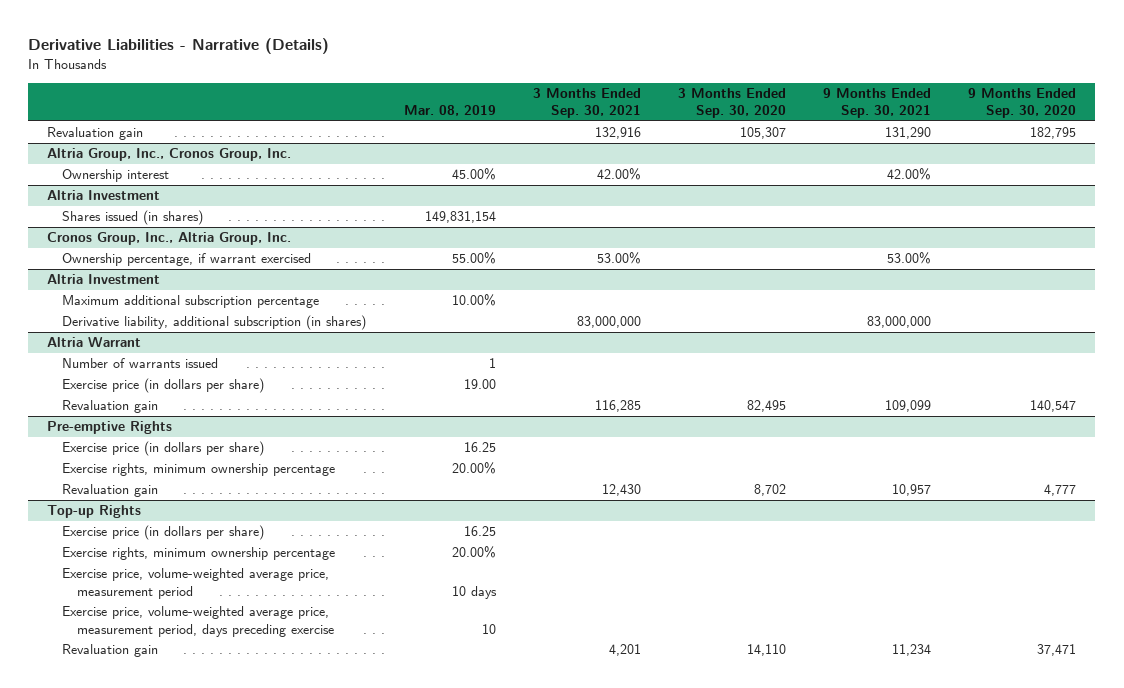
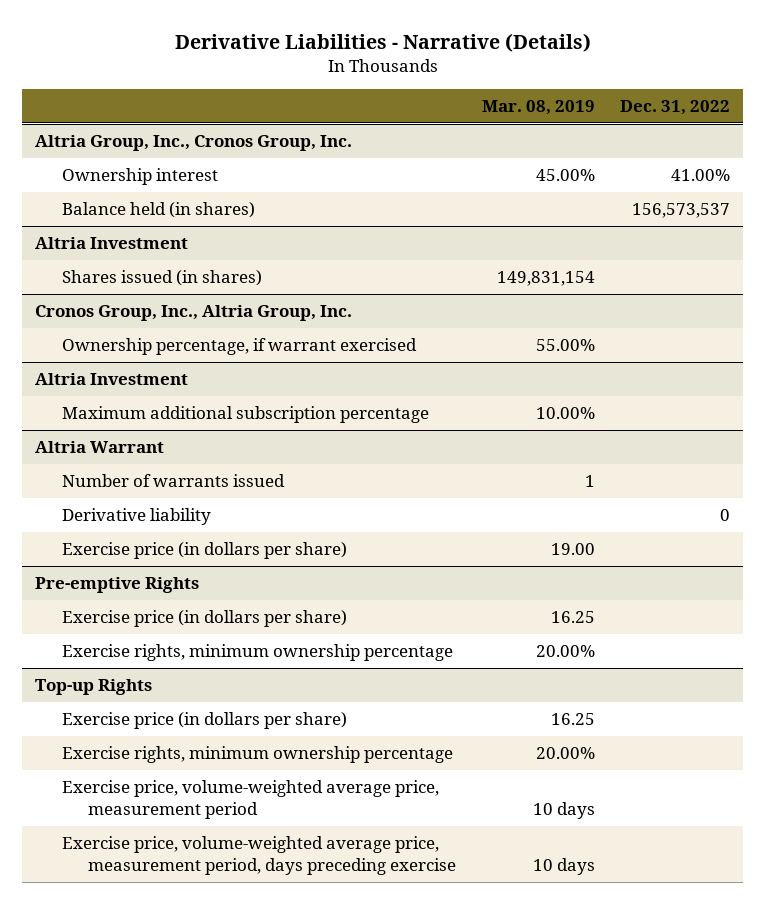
[532,87,641,119] 3 Months Ended Sep. 30, 2021 -> none
[677,87,786,119] 3 Months Ended Sep. 30, 2020 -> none
[823,87,932,119] 9 Months Ended Sep. 30, 2021 -> none
[968,87,1077,119] 9 Months Ended Sep. 30, 2020 -> none
none -> [620,100,731,116] Dec. 31, 2022
[47,127,144,141] Revaluation gain -> none
none -> [61,202,255,219] Balance held (in shares)
[62,315,367,331] Derivative liability, additional subscription (in shares) -> none
none -> [61,508,211,526] Derivative liability
[62,400,159,414] Revaluation gain -> none
[62,484,159,498] Revaluation gain -> none
[62,644,159,658] Revaluation gain -> none
[481,623,496,634] 10 -> [532,858,595,876] 10 days

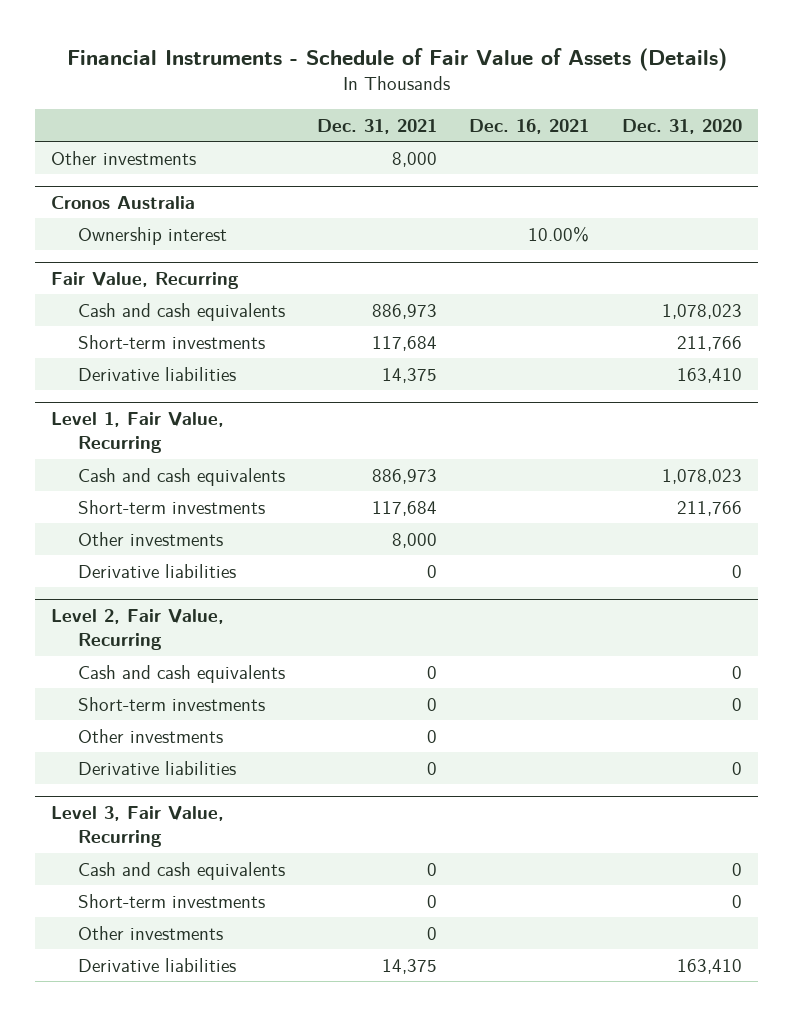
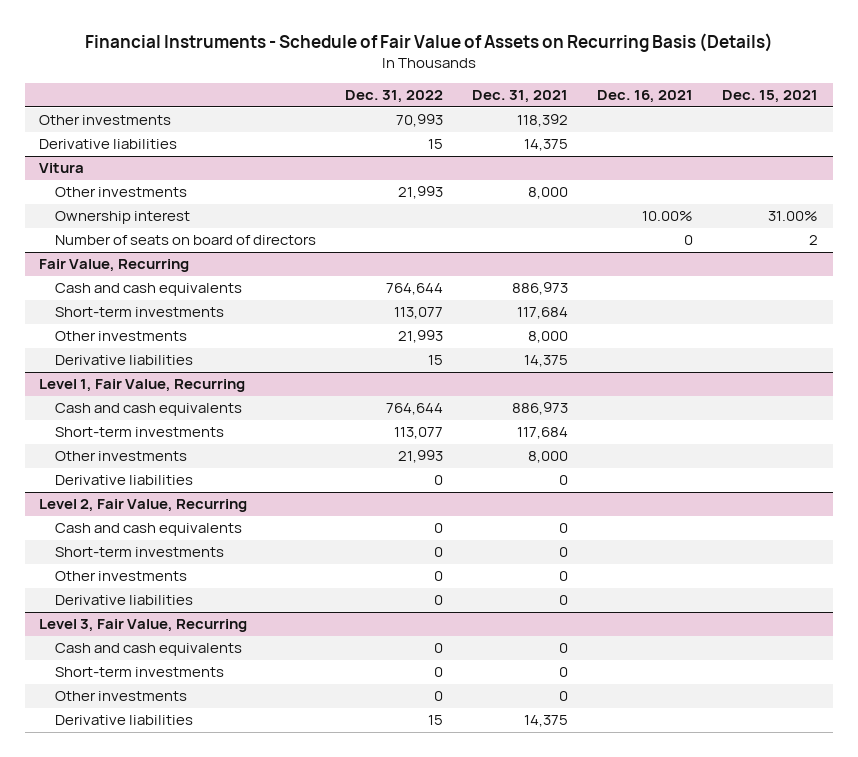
[66,47,727,71] Financial Instruments - Schedule of Fair Value of Assets (Details) -> [84,32,773,52] Financial Instruments - Schedule of Fair Value of Assets on Recurring Basis (Details)
[621,118,742,134] Dec. 31, 2020 -> none
none -> [345,90,444,104] Dec. 31, 2022
none -> [722,90,819,104] Dec. 15, 2021
none -> [39,115,172,126] Other investments
none -> [39,139,178,150] Derivative liabilities
none -> [39,163,85,174] Vitura
[51,195,196,209] Cronos Australia -> none
none -> [55,235,317,246] Number of seats on board of directors
none -> [55,331,188,342] Other investments

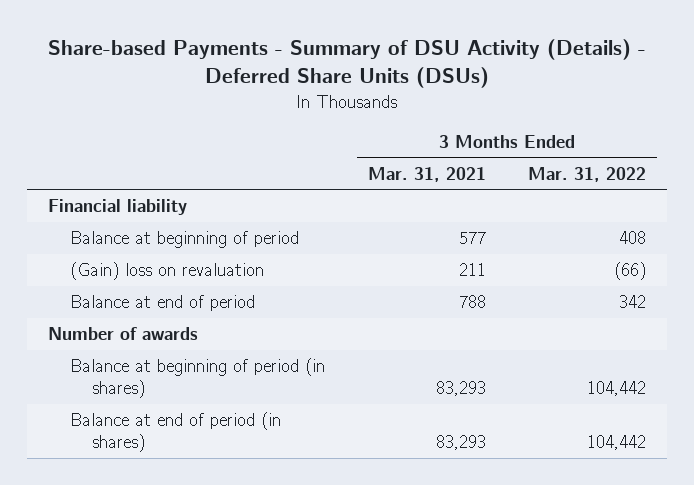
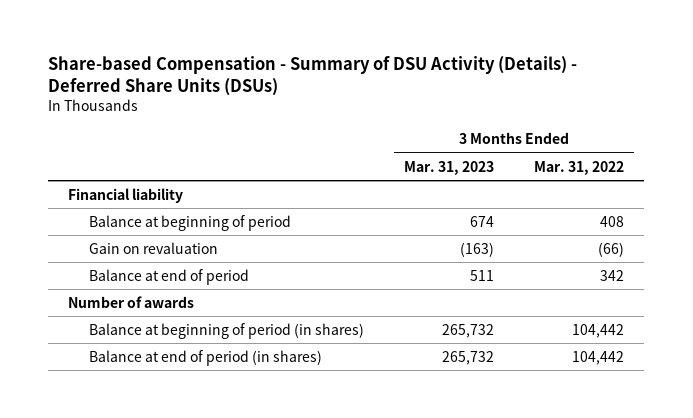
[48,38,647,89] Share-based Payments - Summary of DSU Activity (Details) - Deferred Share Units (DSUs) -> [48,56,578,97] Share-based Compensation - Summary of DSU Activity (Details) - Deferred Share Units (DSUs)
[367,166,486,182] Mar. 31, 2021 -> none
none -> [404,160,495,175] Mar. 31, 2023
[70,262,265,281] (Gain) loss on revaluation -> [89,241,219,254] Gain on revaluation

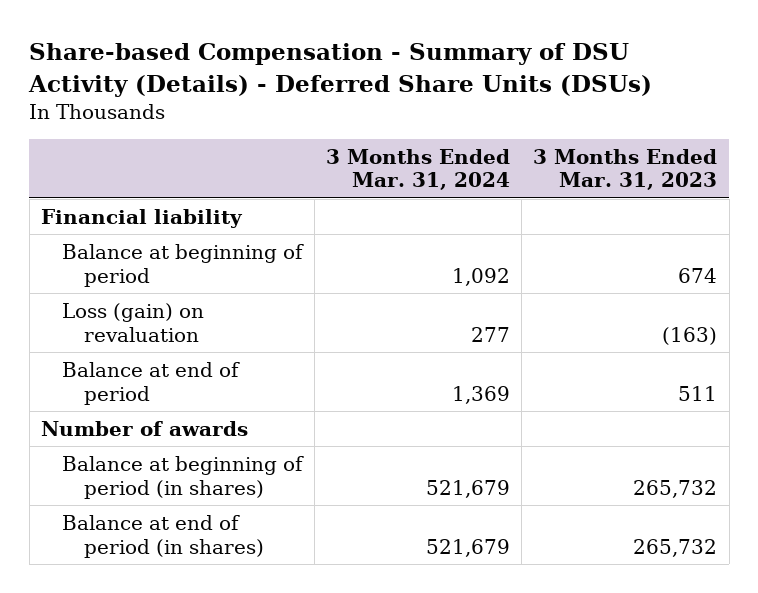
[534,160,625,175] Mar. 31, 2022 -> none
none -> [325,148,510,191] 3 Months Ended Mar. 31, 2024
[89,241,219,254] Gain on revaluation -> [62,303,205,342] Loss (gain) on revaluation

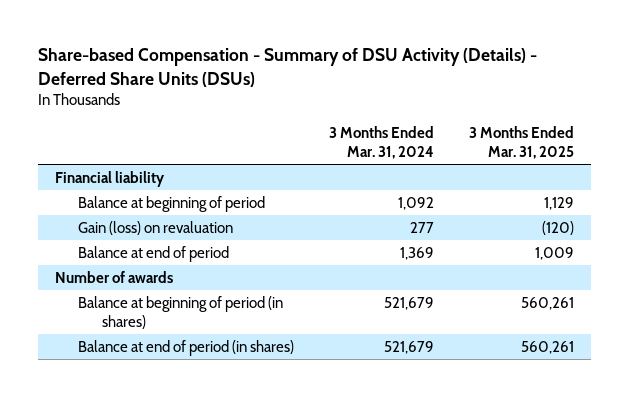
[533,148,718,191] 3 Months Ended Mar. 31, 2023 -> none
none -> [468,125,574,160] 3 Months Ended Mar. 31, 2025
[62,303,205,342] Loss (gain) on revaluation -> [78,220,234,235] Gain (loss) on revaluation

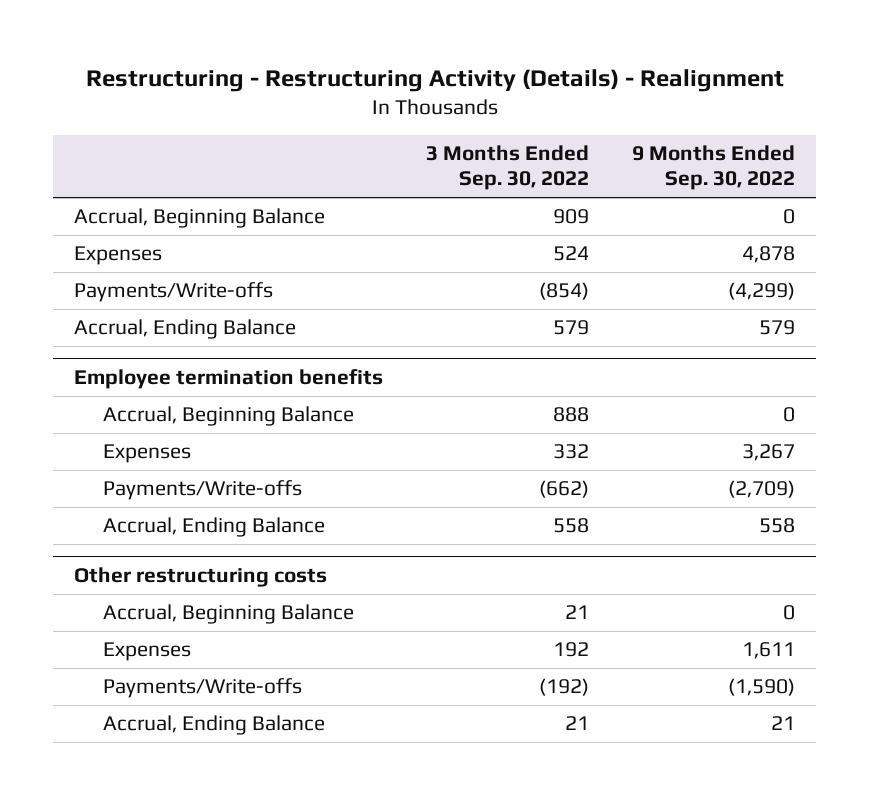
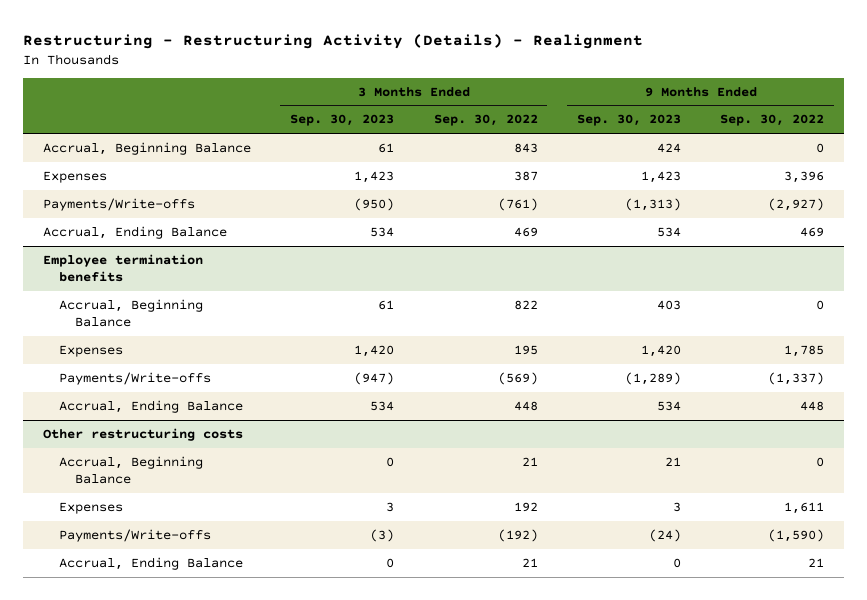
none -> [290,114,395,127] Sep. 30, 2023
none -> [577,114,682,127] Sep. 30, 2023
[553,209,590,225] 909 -> [513,142,538,153] 843
[553,246,590,262] 524 -> [513,170,538,181] 387
[741,246,795,264] 4,878 -> [784,170,825,183] 3,396
[539,282,590,301] (854) -> [497,197,538,211] (761)
[727,282,795,301] (4,299) -> [768,197,825,211] (2,927)
[553,320,590,336] 579 -> [513,226,538,237] 469
[758,320,795,336] 579 -> [800,226,825,237] 469
[553,407,590,423] 888 -> [513,299,538,310] 822
[553,444,590,460] 332 -> [513,344,538,355] 195
[741,444,795,462] 3,267 -> [784,344,825,357] 1,785
[539,480,590,499] (662) -> [497,371,538,385] (569)
[727,480,795,499] (2,709) -> [768,371,825,385] (1,337)
[553,518,590,534] 558 -> [513,400,538,411] 448
[758,518,795,534] 558 -> [800,400,825,411] 448

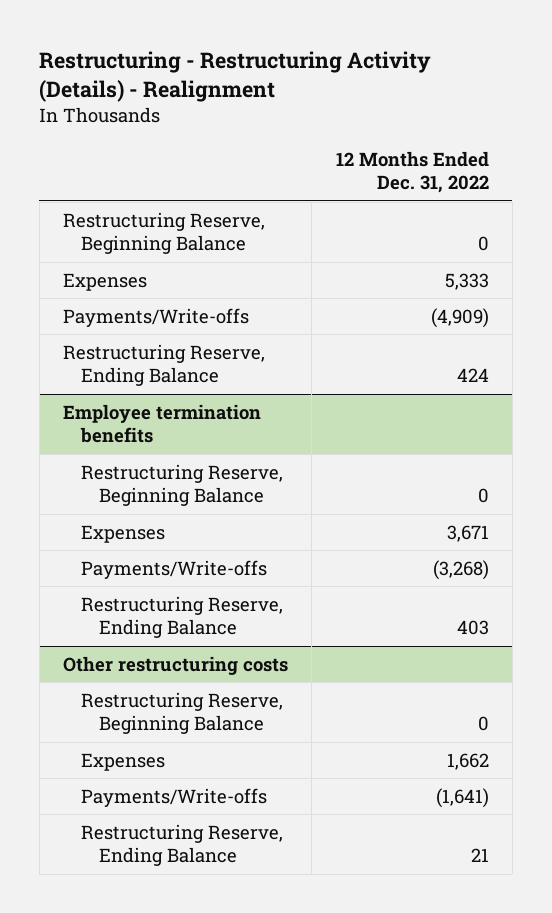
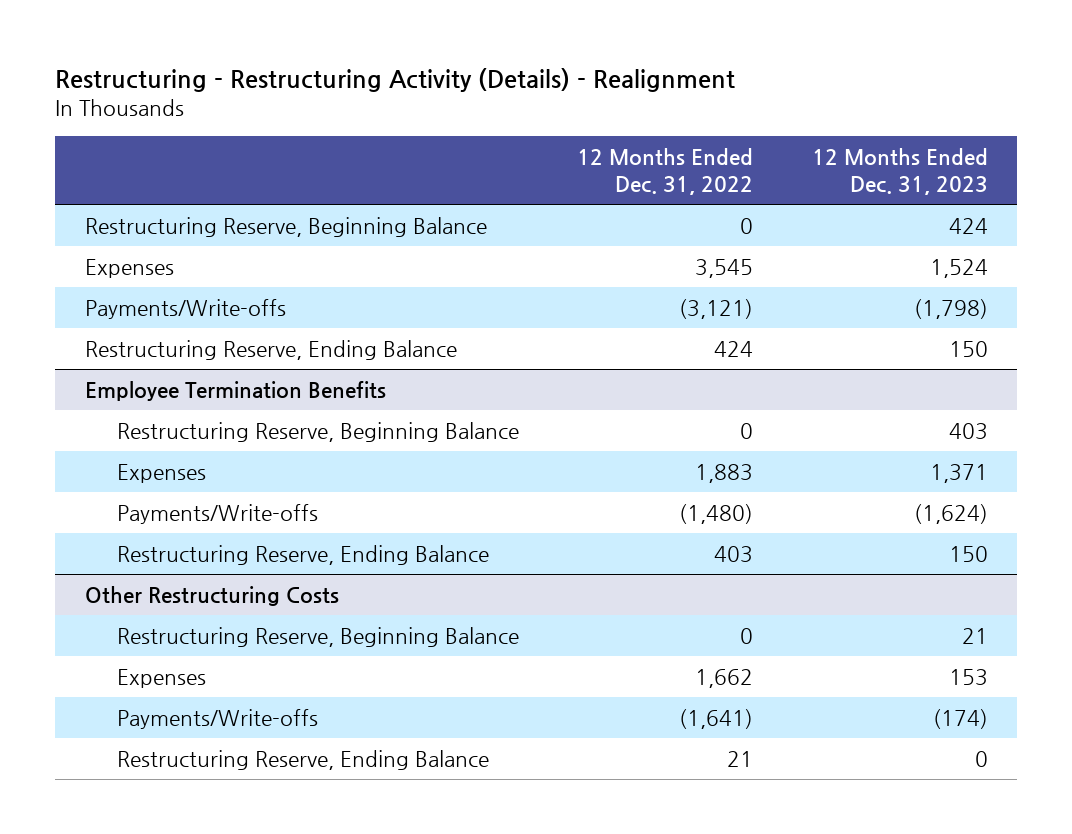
none -> [811,148,988,195] 12 Months Ended Dec. 31, 2023
[444,272,489,290] 5,333 -> [695,258,754,278] 3,545
[430,307,489,328] (4,909) -> [679,298,754,319] (3,121)
[63,403,262,444] Employee termination benefits -> [84,380,386,401] Employee Termination Benefits
[446,524,489,542] 3,671 -> [695,463,754,483] 1,883
[432,559,489,580] (3,268) -> [679,503,754,524] (1,480)
[63,655,289,675] Other restructuring costs -> [84,585,339,606] Other Restructuring Costs

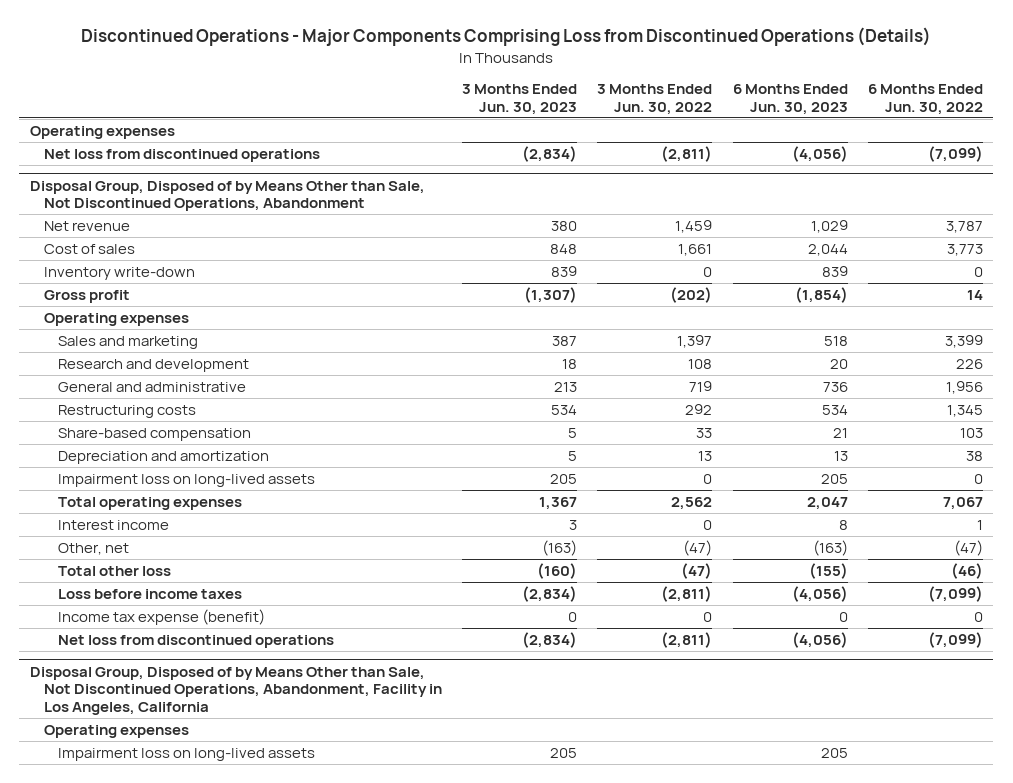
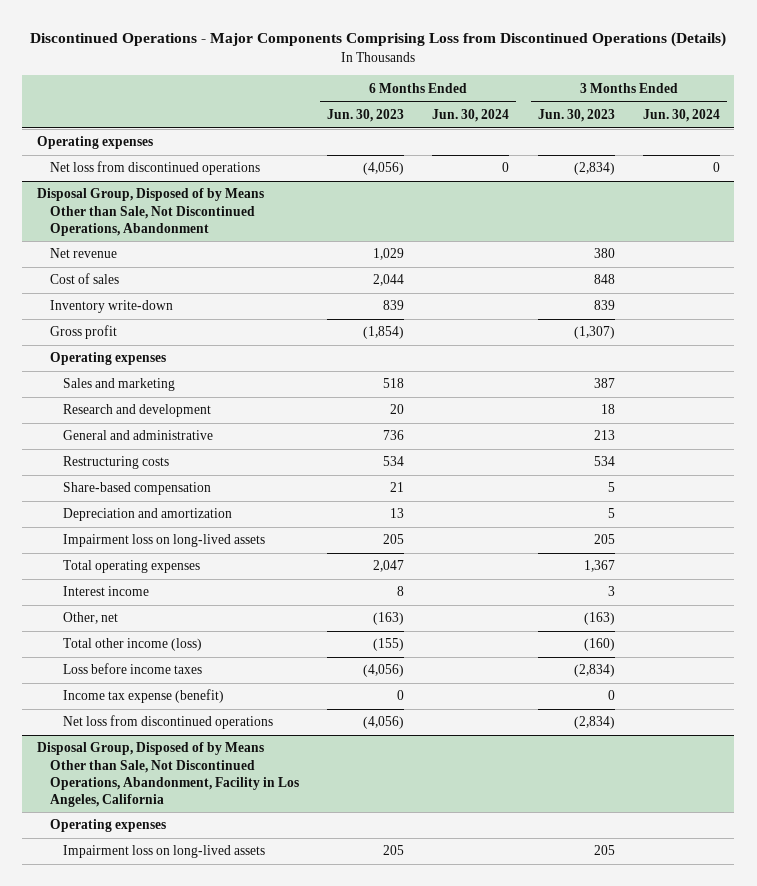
[597,84,713,115] 3 Months Ended Jun. 30, 2022 -> none
[868,84,984,115] 6 Months Ended Jun. 30, 2022 -> none
none -> [432,108,510,122] Jun. 30, 2024
none -> [643,108,721,122] Jun. 30, 2024
[57,565,171,576] Total other loss -> [62,638,202,652] Total other income (loss)

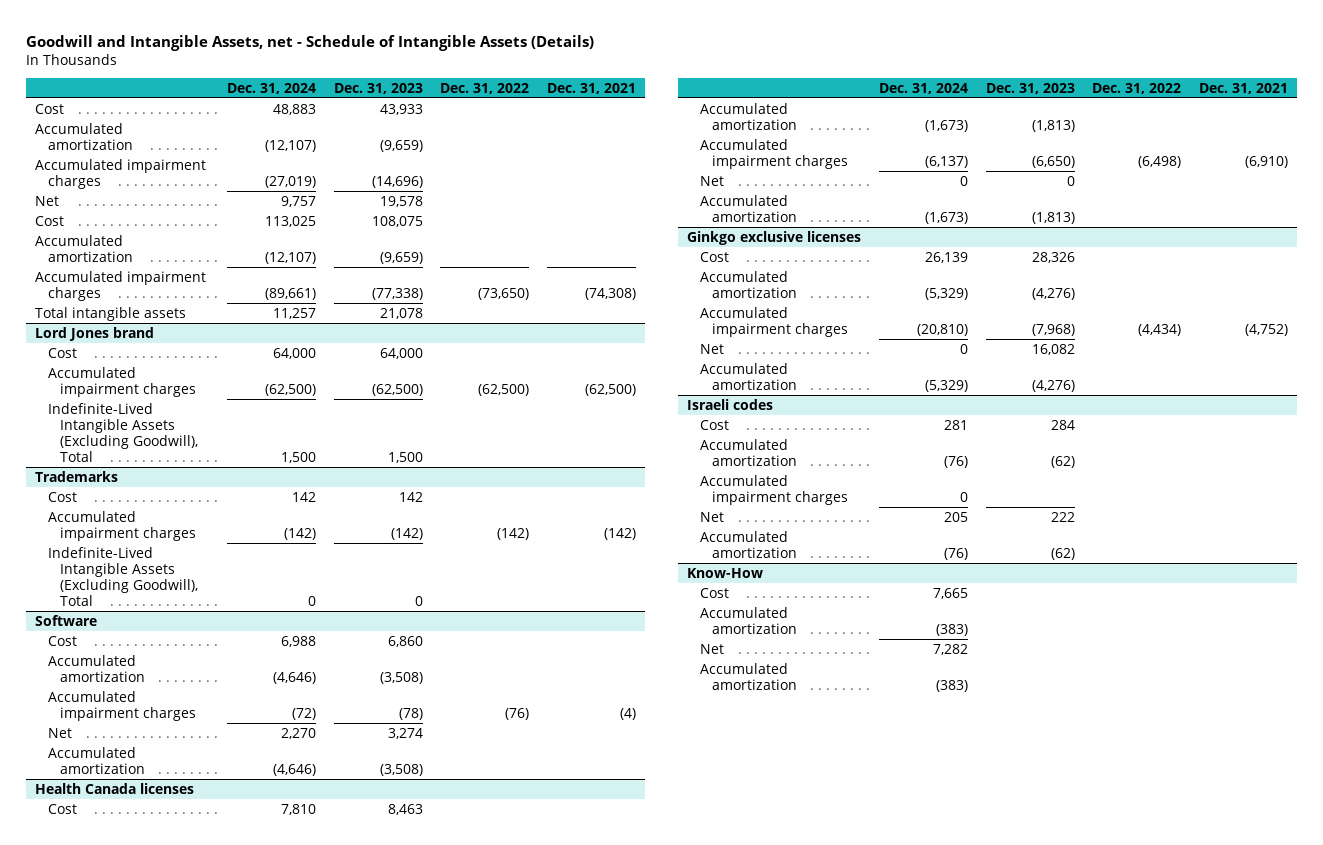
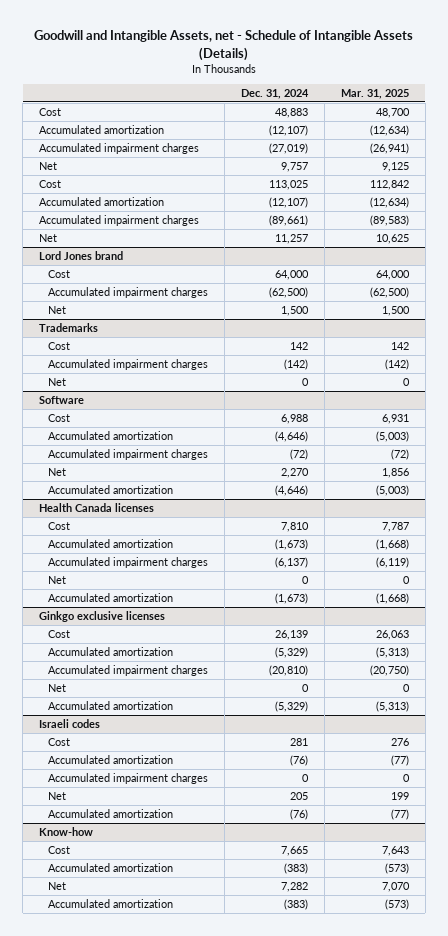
[333,82,423,94] Dec. 31, 2023 -> none
[440,82,530,94] Dec. 31, 2022 -> none
[547,82,637,94] Dec. 31, 2021 -> none
none -> [341,88,410,99] Mar. 31, 2025
[35,306,187,321] Total intangible assets -> [39,233,58,242] Net
[47,402,199,462] Indefinite-Lived Intangible Assets (Excluding Goodwill), Total -> [48,305,67,314] Net
[47,546,199,606] Indefinite-Lived Intangible Assets (Excluding Goodwill), Total -> [48,377,67,386] Net
[687,567,764,578] Know-How -> [39,826,94,836] Know-how

